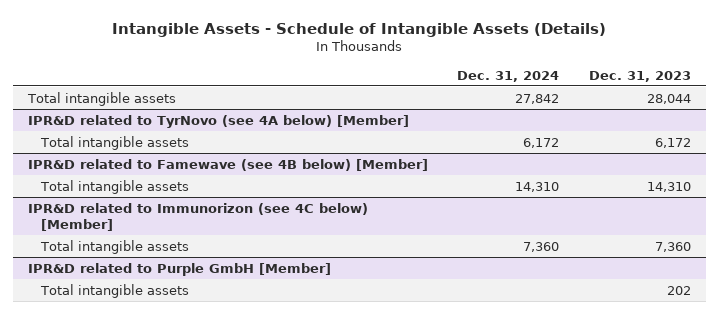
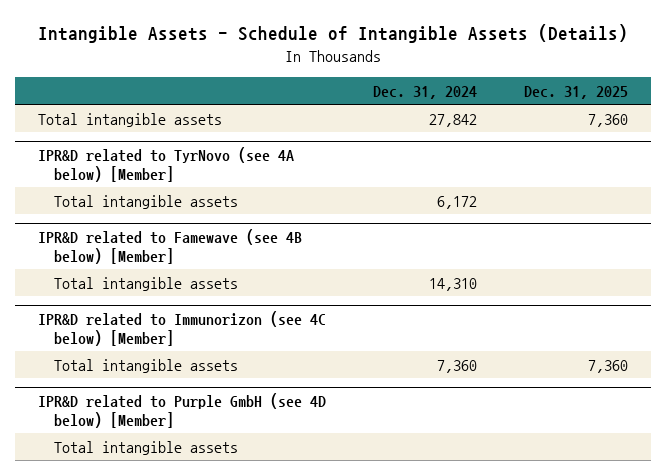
[588,70,691,82] Dec. 31, 2023 -> none
none -> [523,85,628,99] Dec. 31, 2025
[28,262,332,276] IPR&D related to Purple GmbH [Member] -> [37,393,326,428] IPR&D related to Purple GmbH (see 4D below) [Member]

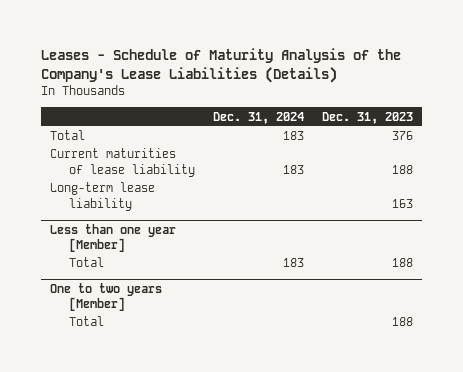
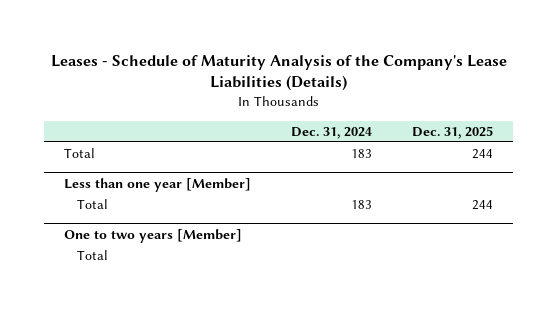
[321,111,413,124] Dec. 31, 2023 -> none
none -> [412,125,494,139] Dec. 31, 2025
[49,148,196,177] Current maturities of lease liability -> none
[49,182,155,211] Long-term lease liability -> none

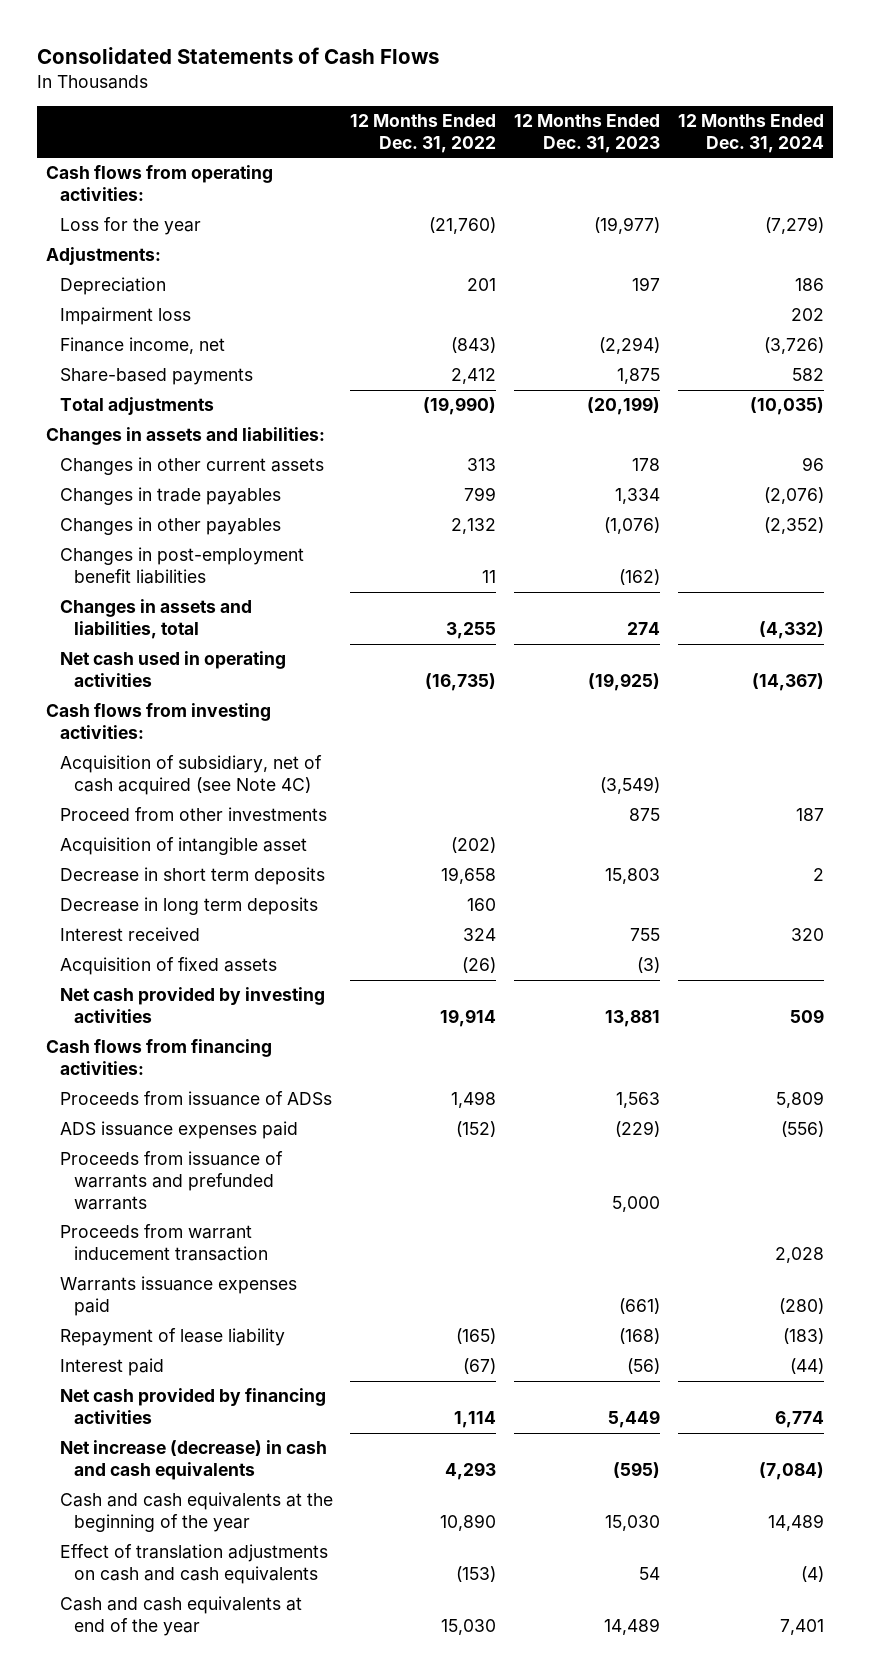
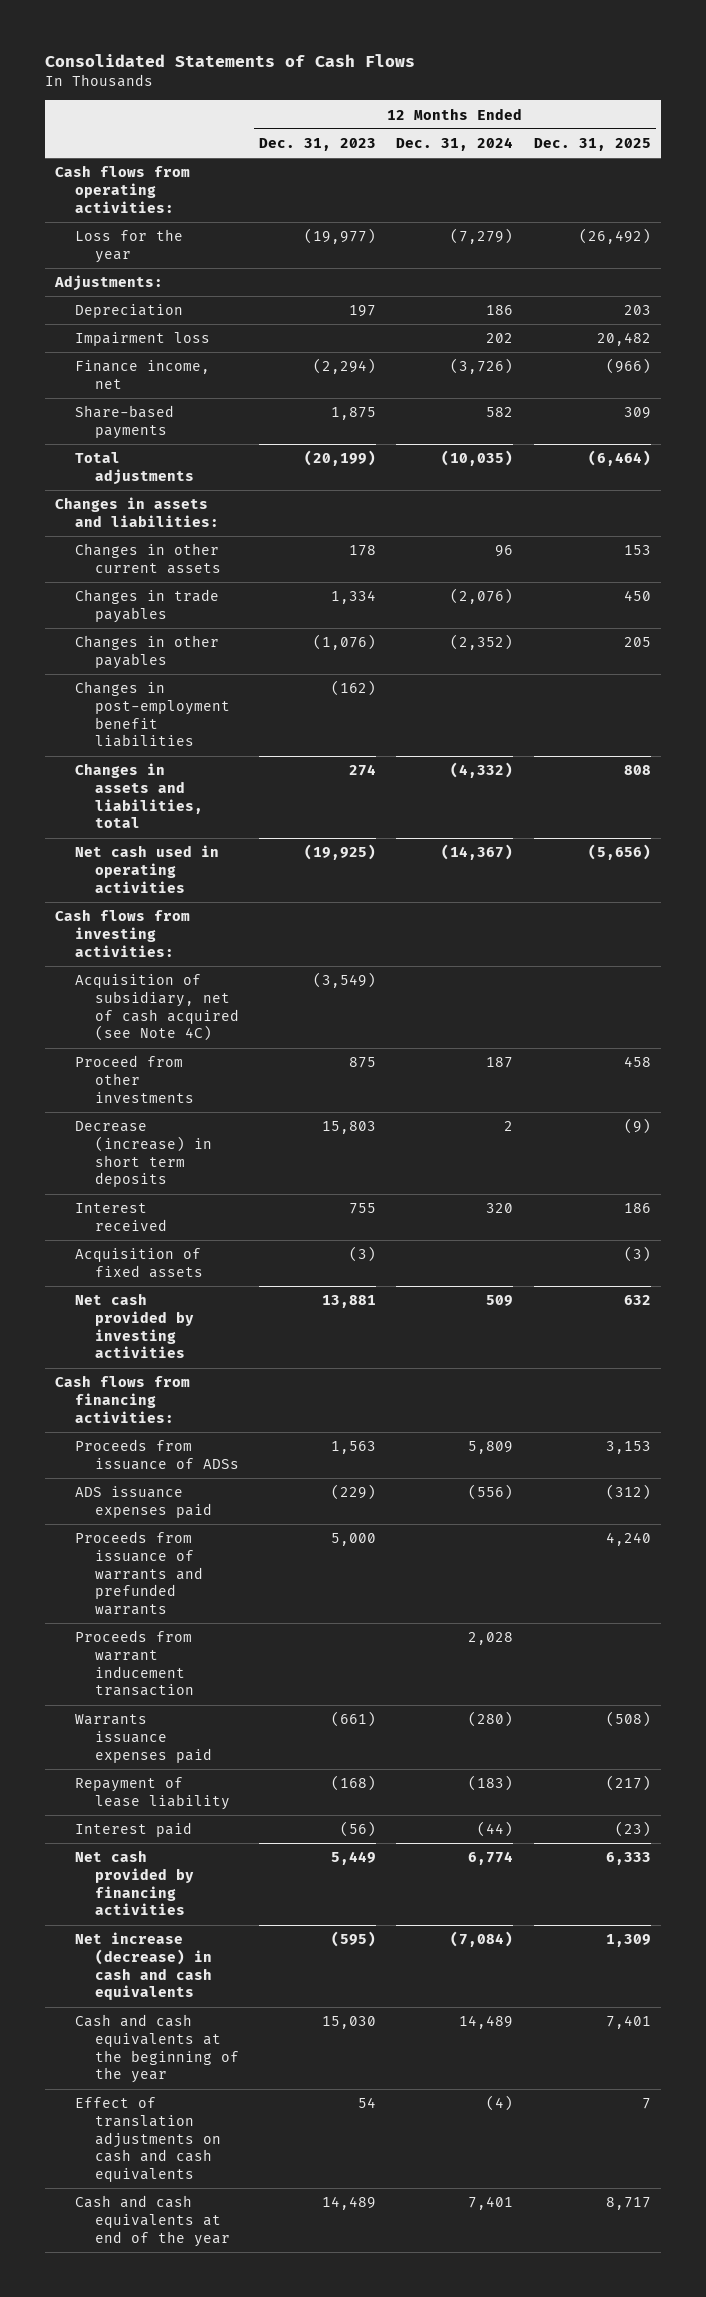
[350,113,497,153] 12 Months Ended Dec. 31, 2022 -> none
none -> [533,138,651,152] Dec. 31, 2025
[59,837,307,856] Acquisition of intangible asset -> none
[59,897,318,916] Decrease in long term deposits -> none
[59,867,325,886] Decrease in short term deposits -> [75,1121,212,1188] Decrease (increase) in short term deposits

